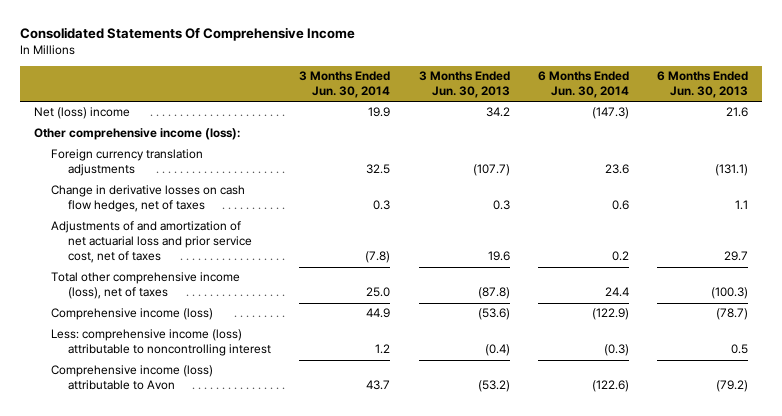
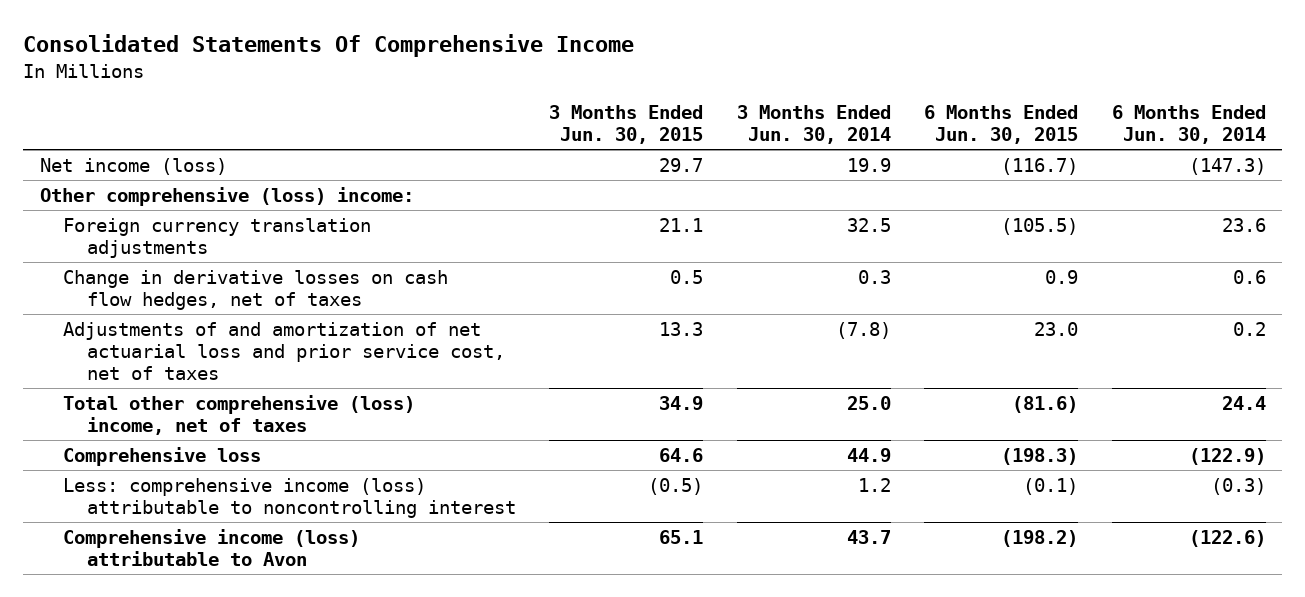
[418,71,510,99] 3 Months Ended Jun. 30, 2013 -> none
[657,71,749,99] 6 Months Ended Jun. 30, 2013 -> none
none -> [549,104,704,145] 3 Months Ended Jun. 30, 2015
none -> [924,104,1079,145] 6 Months Ended Jun. 30, 2015
[33,107,130,120] Net (loss) income -> [39,157,227,175] Net income (loss)
[33,128,240,141] Other comprehensive income (loss): -> [39,186,414,206] Other comprehensive (loss) income:
[50,272,240,300] Total other comprehensive income (loss), net of taxes -> [63,394,416,436] Total other comprehensive (loss) income, net of taxes
[50,308,213,321] Comprehensive income (loss) -> [63,446,262,466] Comprehensive loss

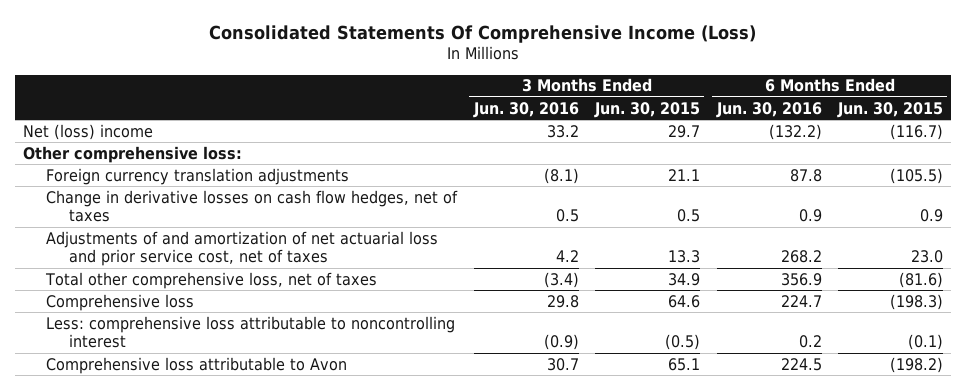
[22,34,634,58] Consolidated Statements Of Comprehensive Income -> [209,24,757,43] Consolidated Statements Of Comprehensive Income (Loss)
[736,104,891,145] 3 Months Ended Jun. 30, 2014 -> none
[1111,104,1266,145] 6 Months Ended Jun. 30, 2014 -> none
none -> [472,101,579,118] Jun. 30, 2016
none -> [715,101,822,118] Jun. 30, 2016
[39,157,227,175] Net income (loss) -> [23,123,154,140] Net (loss) income
[39,186,414,206] Other comprehensive (loss) income: -> [23,145,243,163] Other comprehensive loss:
[63,394,416,436] Total other comprehensive (loss) income, net of taxes -> [45,271,378,289] Total other comprehensive loss, net of taxes
[63,477,516,519] Less: comprehensive income (loss) attributable to noncontrolling interest -> [46,315,456,348] Less: comprehensive loss attributable to noncontrolling interest
[63,528,361,567] Comprehensive income (loss) attributable to Avon -> [46,356,348,374] Comprehensive loss attributable to Avon

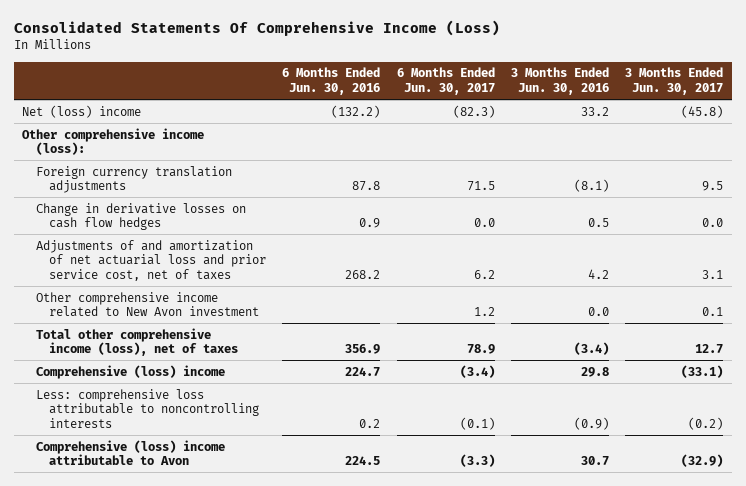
[594,101,701,118] Jun. 30, 2015 -> none
[837,101,944,118] Jun. 30, 2015 -> none
none -> [396,67,495,95] 6 Months Ended Jun. 30, 2017
none -> [625,67,724,95] 3 Months Ended Jun. 30, 2017
[23,145,243,163] Other comprehensive loss: -> [22,127,205,156] Other comprehensive income (loss):
[46,189,459,222] Change in derivative losses on cash flow hedges, net of taxes -> [35,202,246,231] Change in derivative losses on cash flow hedges
none -> [35,291,260,318] Other comprehensive income related to New Avon investment
[45,271,378,289] Total other comprehensive loss, net of taxes -> [35,327,239,357] Total other comprehensive income (loss), net of taxes
[46,293,195,311] Comprehensive loss -> [35,364,225,379] Comprehensive (loss) income
[46,315,456,348] Less: comprehensive loss attributable to noncontrolling interest -> [35,388,260,429] Less: comprehensive loss attributable to noncontrolling interests
[46,356,348,374] Comprehensive loss attributable to Avon -> [35,439,225,466] Comprehensive (loss) income attributable to Avon

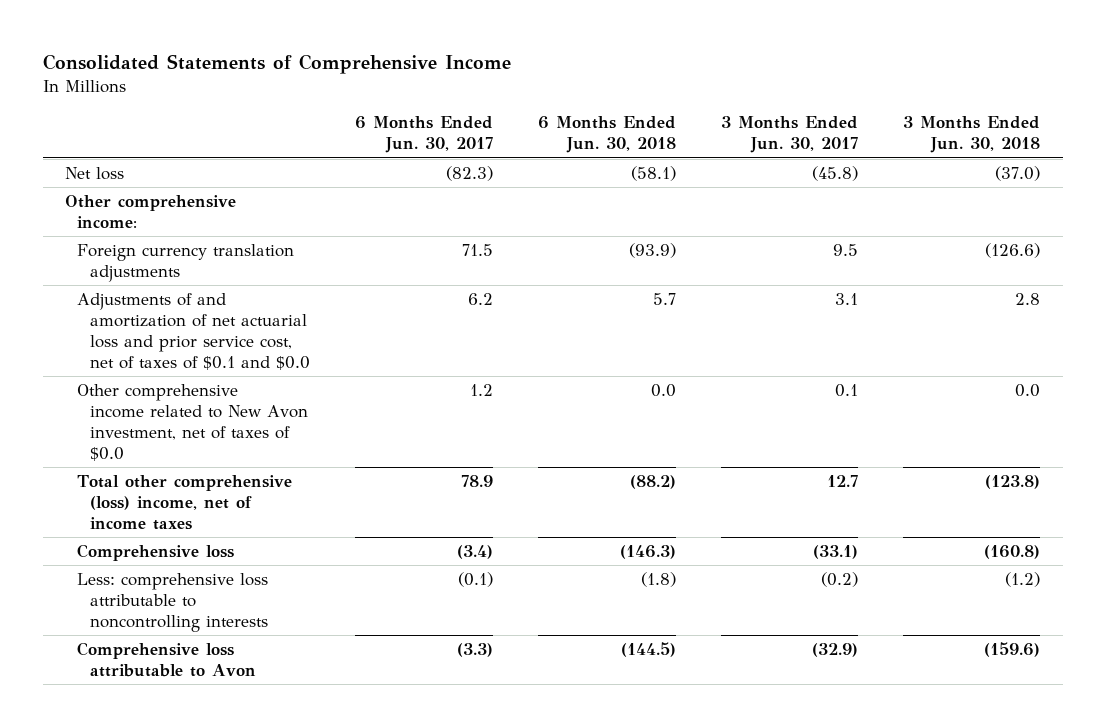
[13,19,500,36] Consolidated Statements Of Comprehensive Income (Loss) -> [42,53,511,74] Consolidated Statements of Comprehensive Income
[282,67,381,95] 6 Months Ended Jun. 30, 2016 -> none
[511,67,610,95] 3 Months Ended Jun. 30, 2016 -> none
none -> [537,116,676,154] 6 Months Ended Jun. 30, 2018
none -> [903,116,1041,154] 3 Months Ended Jun. 30, 2018
[22,104,142,118] Net (loss) income -> [65,166,125,180] Net loss
[22,127,205,156] Other comprehensive income (loss): -> [65,194,237,228] Other comprehensive income:
[35,202,246,231] Change in derivative losses on cash flow hedges -> none
[35,239,267,282] Adjustments of and amortization of net actuarial loss and prior service cost, net of taxes -> [77,292,310,370] Adjustments of and amortization of net actuarial loss and prior service cost, net of taxes of $0.1 and $0.0
[35,291,260,318] Other comprehensive income related to New Avon investment -> [77,383,308,461] Other comprehensive income related to New Avon investment, net of taxes of $0.0
[35,327,239,357] Total other comprehensive income (loss), net of taxes -> [77,474,293,530] Total other comprehensive (loss) income, net of income taxes
[35,364,225,379] Comprehensive (loss) income -> [77,543,235,561] Comprehensive loss
[35,439,225,466] Comprehensive (loss) income attributable to Avon -> [77,641,256,677] Comprehensive loss attributable to Avon

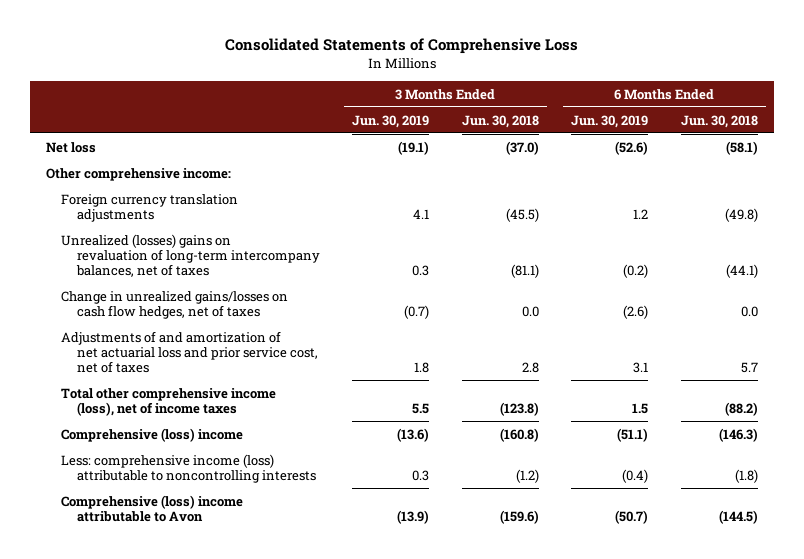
[42,53,511,74] Consolidated Statements of Comprehensive Income -> [224,38,578,55] Consolidated Statements of Comprehensive Loss
[354,116,493,154] 6 Months Ended Jun. 30, 2017 -> none
[721,116,859,154] 3 Months Ended Jun. 30, 2017 -> none
none -> [352,114,430,128] Jun. 30, 2019
none -> [571,114,649,128] Jun. 30, 2019
[77,383,308,461] Other comprehensive income related to New Avon investment, net of taxes of $0.0 -> none
[628,242,676,258] (93.9) -> [724,207,758,222] (49.8)
[985,242,1041,258] (126.6) -> [505,207,539,222] (45.5)
none -> [61,233,320,278] Unrealized (losses) gains on revaluation of long-term intercompany balances, net of taxes
none -> [61,290,289,319] Change in unrealized gains/losses on cash flow hedges, net of taxes
[77,292,310,370] Adjustments of and amortization of net actuarial loss and prior service cost, net of taxes of $0.1 and $0.0 -> [61,330,318,374] Adjustments of and amortization of net actuarial loss and prior service cost, net of taxes
[77,474,293,530] Total other comprehensive (loss) income, net of income taxes -> [61,387,277,416] Total other comprehensive income (loss), net of income taxes
[77,543,235,561] Comprehensive loss -> [61,427,244,442] Comprehensive (loss) income
[77,572,269,632] Less: comprehensive loss attributable to noncontrolling interests -> [61,453,316,483] Less: comprehensive income (loss) attributable to noncontrolling interests
[77,641,256,677] Comprehensive loss attributable to Avon -> [61,494,244,522] Comprehensive (loss) income attributable to Avon

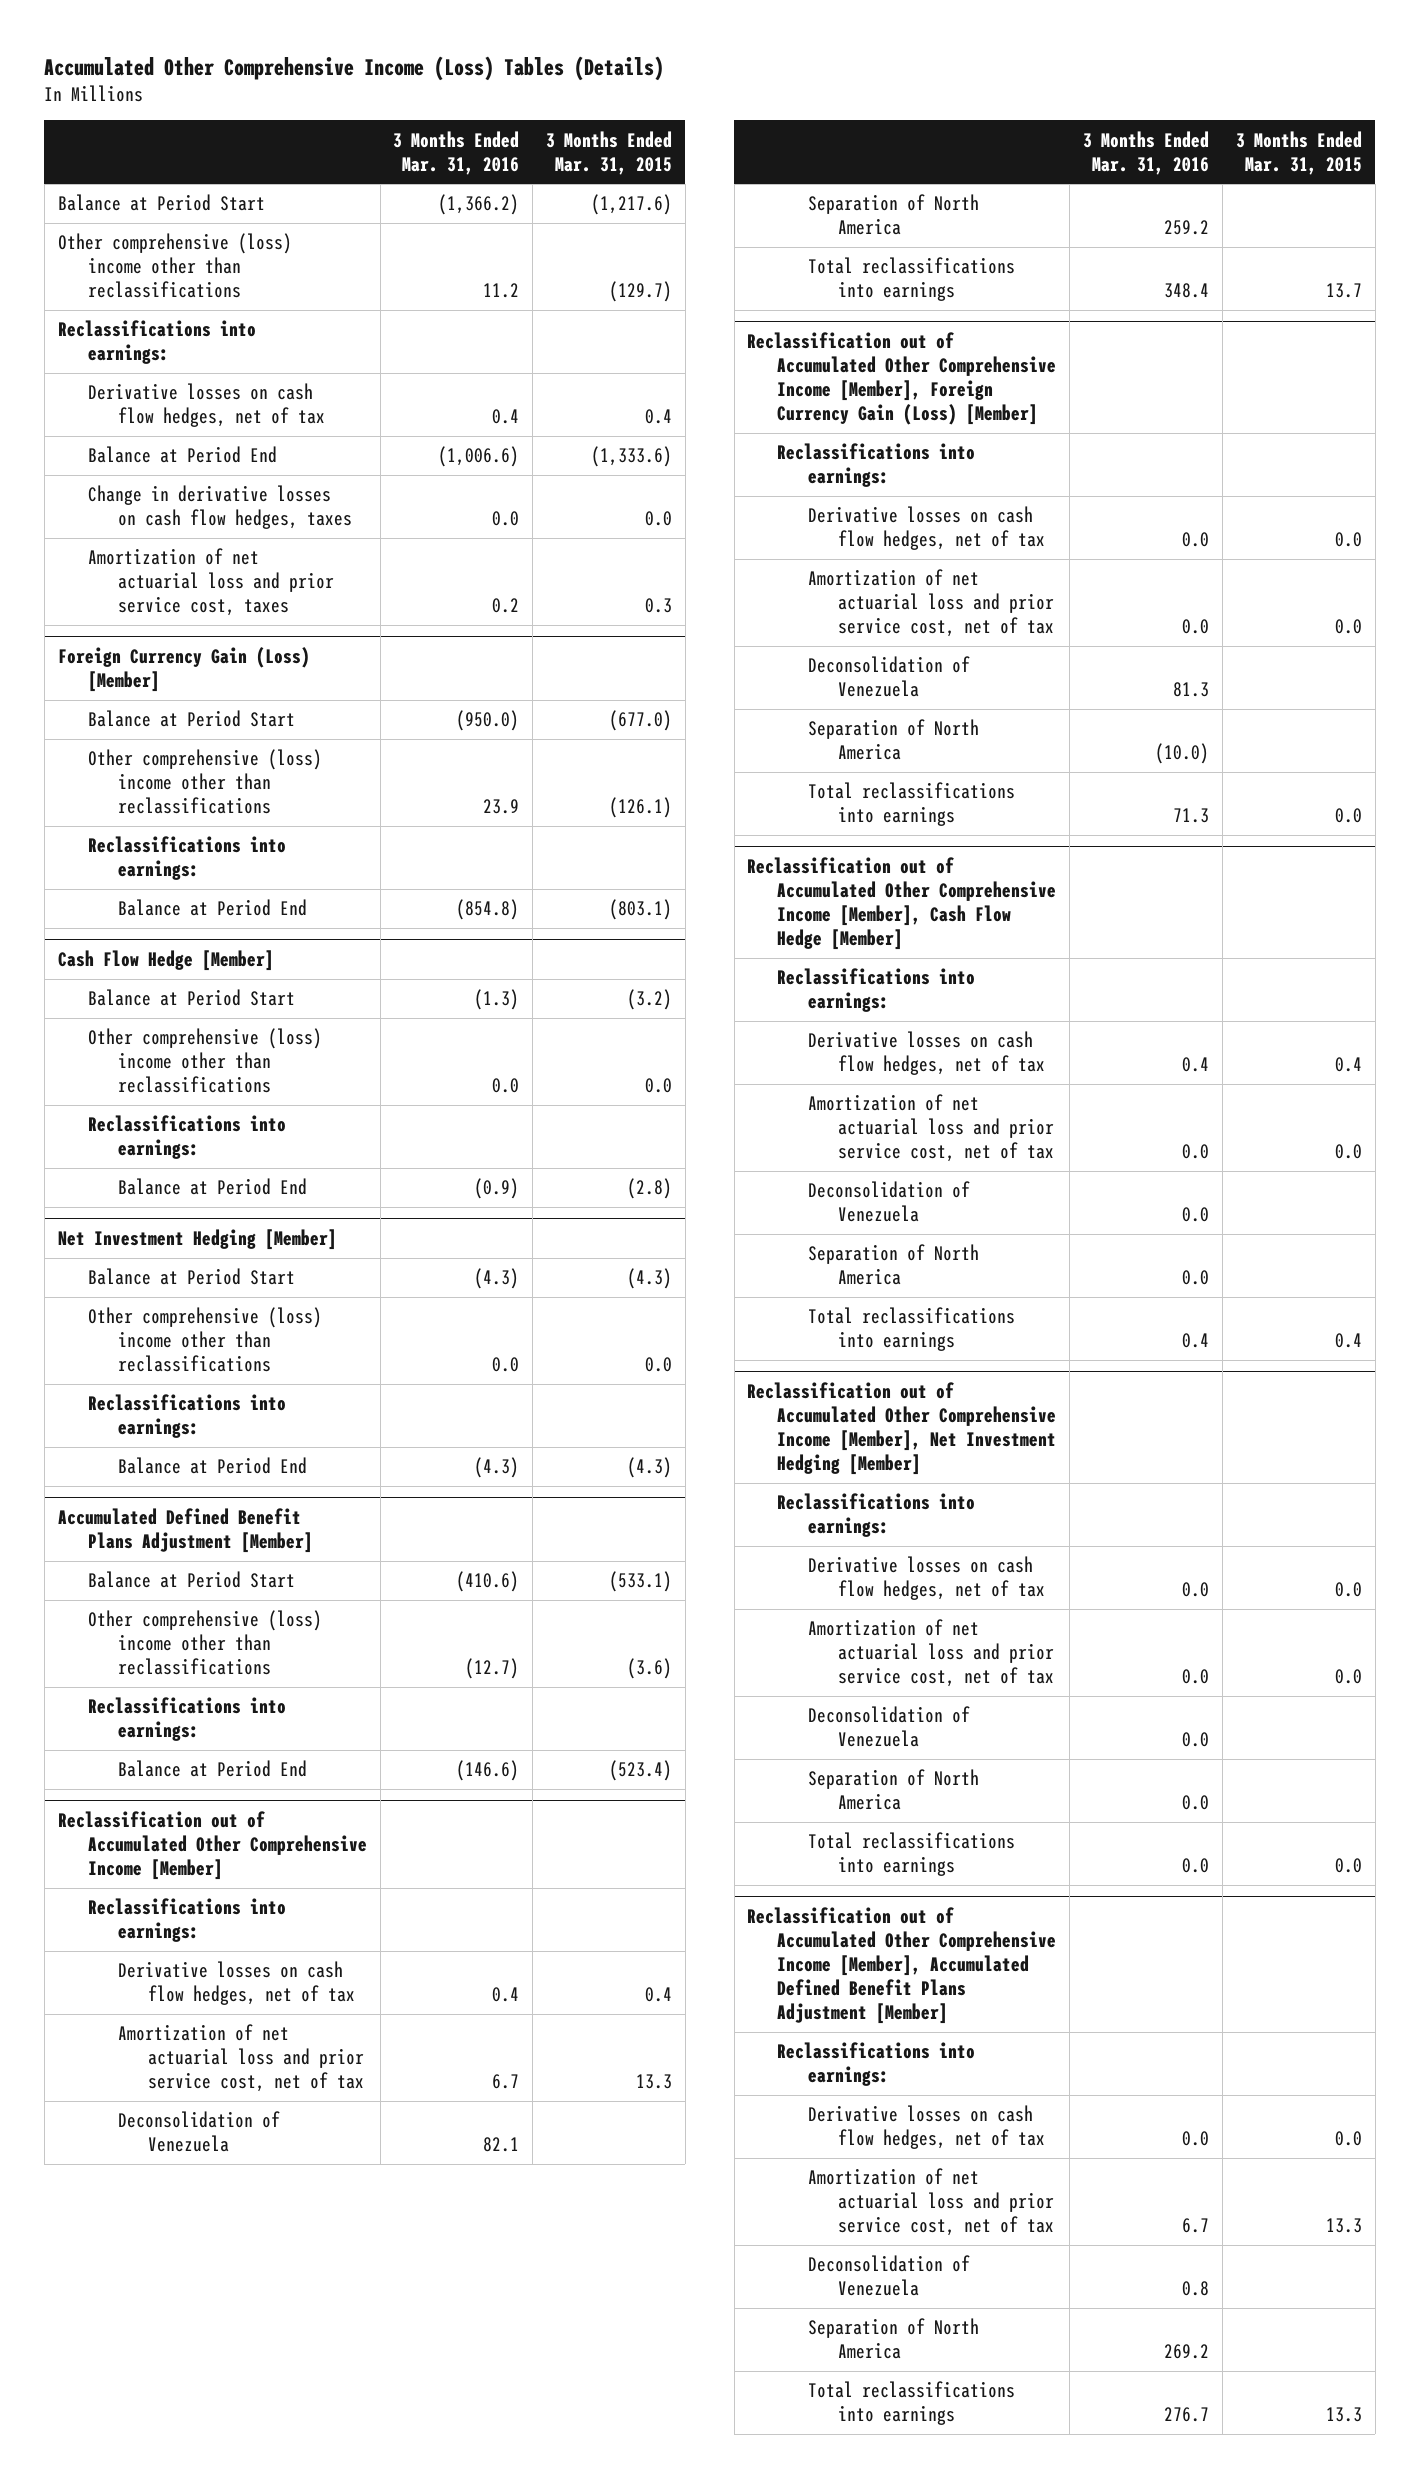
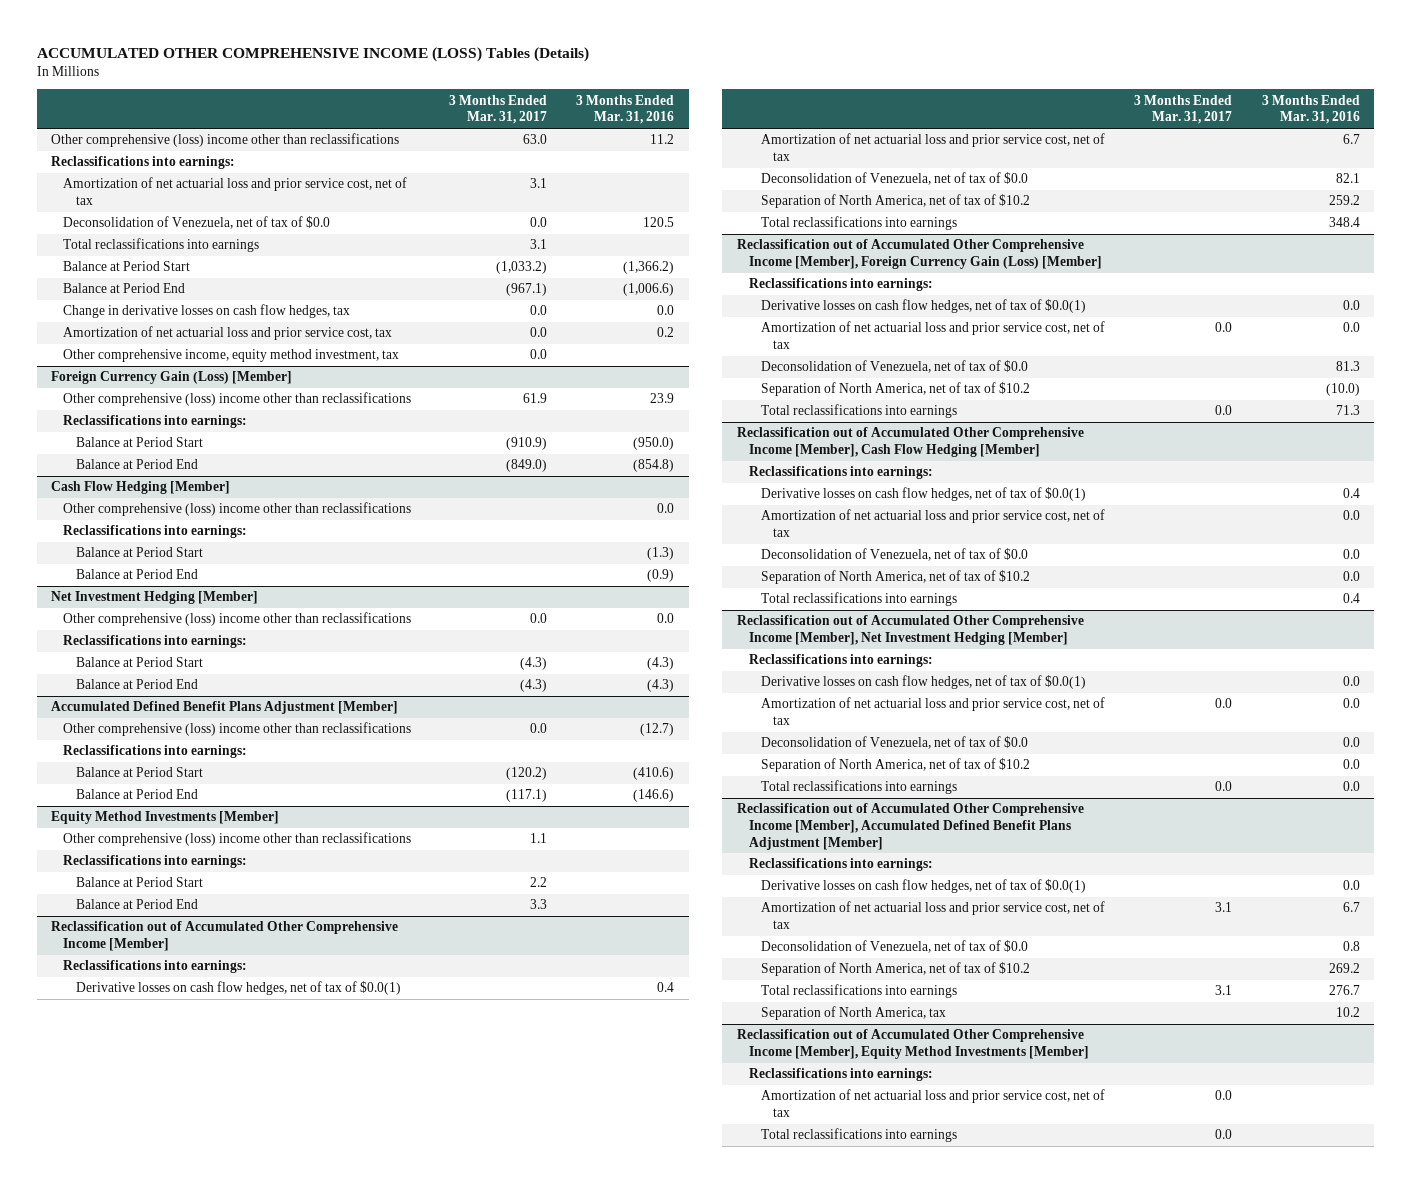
[44,55,665,81] Accumulated Other Comprehensive Income (Loss) Tables (Details) -> [36,46,589,62] ACCUMULATED OTHER COMPREHENSIVE INCOME (LOSS) Tables (Details)
[546,130,673,175] 3 Months Ended Mar. 31, 2015 -> none
none -> [448,94,547,125] 3 Months Ended Mar. 31, 2017
[87,383,325,428] Derivative losses on cash flow hedges, net of tax -> none
none -> [63,177,408,206] Amortization of net actuarial loss and prior service cost, net of tax
none -> [63,216,331,230] Deconsolidation of Venezuela, net of tax of $0.0
none -> [63,238,260,253] Total reclassifications into earnings
[57,194,265,212] Balance at Period Start -> [63,261,191,272] Balance at Period Start
[87,485,352,530] Change in derivative losses on cash flow hedges, taxes -> [63,304,351,319] Change in derivative losses on cash flow hedges, tax
[87,548,334,617] Amortization of net actuarial loss and prior service cost, taxes -> [63,326,393,341] Amortization of net actuarial loss and prior service cost, tax
none -> [63,349,400,363] Other comprehensive income, equity method investment, tax
[87,710,295,728] Balance at Period Start -> [75,437,203,448] Balance at Period Start
[87,989,295,1007] Balance at Period Start -> none
[57,950,274,972] Cash Flow Hedge [Member] -> [51,481,231,495] Cash Flow Hedging [Member]
none -> [75,547,203,558] Balance at Period Start
[87,1268,295,1286] Balance at Period Start -> [75,657,203,668] Balance at Period Start
[87,1571,295,1589] Balance at Period Start -> [75,767,203,778] Balance at Period Start
none -> [51,811,280,825] Equity Method Investments [Member]
none -> [63,832,412,847] Other comprehensive (loss) income other than reclassifications
none -> [63,855,248,869] Reclassifications into earnings:
none -> [75,877,203,888] Balance at Period Start
none -> [75,899,198,910] Balance at Period End
[117,1961,355,2006] Derivative losses on cash flow hedges, net of tax -> [75,981,401,996] Derivative losses on cash flow hedges, net of tax of $0.0(1)
[117,2111,280,2153] Deconsolidation of Venezuela -> [761,172,1029,186] Deconsolidation of Venezuela, net of tax of $0.0
[807,194,979,236] Separation of North America -> [761,194,1031,209] Separation of North America, net of tax of $10.2
[807,506,1045,551] Derivative losses on cash flow hedges, net of tax -> [761,299,1087,314] Derivative losses on cash flow hedges, net of tax of $0.0(1)
[807,656,970,698] Deconsolidation of Venezuela -> [761,360,1029,374] Deconsolidation of Venezuela, net of tax of $0.0
[807,719,979,761] Separation of North America -> [761,382,1031,397] Separation of North America, net of tax of $10.2
[747,857,1057,951] Reclassification out of Accumulated Other Comprehensive Income [Member], Cash Flow Hedge [Member] -> [736,427,1084,458] Reclassification out of Accumulated Other Comprehensive Income [Member], Cash Flow Hedging [Member]
[807,1031,1045,1076] Derivative losses on cash flow hedges, net of tax -> [761,487,1087,502] Derivative losses on cash flow hedges, net of tax of $0.0(1)
[807,1181,970,1223] Deconsolidation of Venezuela -> [761,548,1029,562] Deconsolidation of Venezuela, net of tax of $0.0
[807,1244,979,1286] Separation of North America -> [761,570,1031,585] Separation of North America, net of tax of $10.2
[807,1556,1045,1601] Derivative losses on cash flow hedges, net of tax -> [761,675,1087,690] Derivative losses on cash flow hedges, net of tax of $0.0(1)
[807,1706,970,1748] Deconsolidation of Venezuela -> [761,736,1029,750] Deconsolidation of Venezuela, net of tax of $0.0
[807,1769,979,1811] Separation of North America -> [761,758,1031,773] Separation of North America, net of tax of $10.2
[807,2105,1045,2150] Derivative losses on cash flow hedges, net of tax -> [761,879,1087,894] Derivative losses on cash flow hedges, net of tax of $0.0(1)
[807,2255,970,2297] Deconsolidation of Venezuela -> [761,940,1029,954] Deconsolidation of Venezuela, net of tax of $0.0
[807,2318,979,2360] Separation of North America -> [761,962,1031,977] Separation of North America, net of tax of $10.2
none -> [761,1006,947,1021] Separation of North America, tax
none -> [736,1029,1090,1060] Reclassification out of Accumulated Other Comprehensive Income [Member], Equity Method Investments [Member]
none -> [749,1068,934,1082] Reclassifications into earnings:
none -> [761,1089,1106,1118] Amortization of net actuarial loss and prior service cost, net of tax
none -> [761,1128,958,1143] Total reclassifications into earnings

